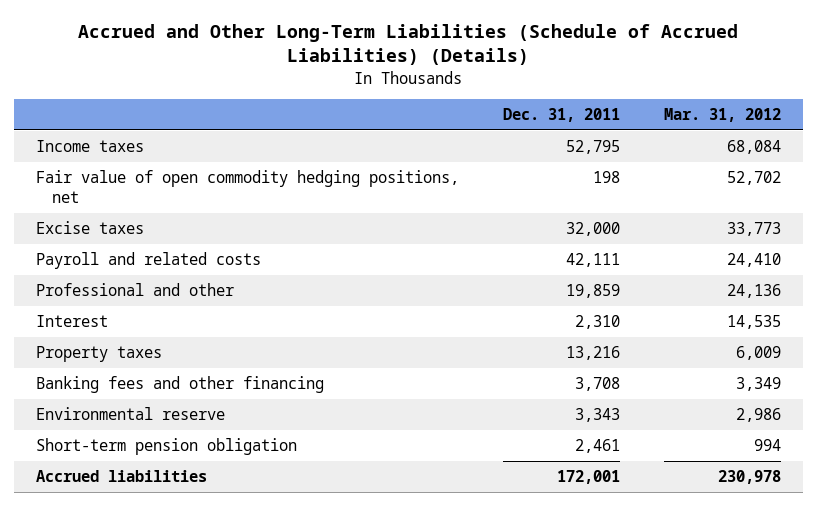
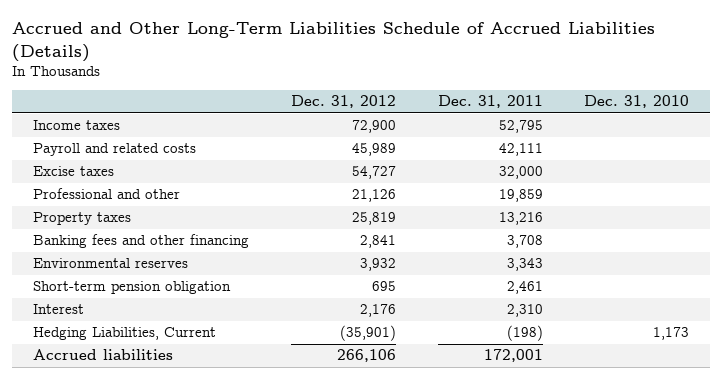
[78,24,739,66] Accrued and Other Long-Term Liabilities (Schedule of Accrued Liabilities) (Details) -> [12,22,656,62] Accrued and Other Long-Term Liabilities Schedule of Accrued Liabilities (Details)
[663,108,781,123] Mar. 31, 2012 -> none
none -> [290,95,396,109] Dec. 31, 2012
none -> [584,95,690,109] Dec. 31, 2010
[35,169,459,204] Fair value of open commodity hedging positions, net -> none
[35,220,144,234] Excise taxes -> [32,166,114,177] Excise taxes
[35,406,225,420] Environmental reserve -> [32,258,188,269] Environmental reserves
[35,314,108,327] Interest -> [32,304,84,315] Interest
none -> [32,327,216,341] Hedging Liabilities, Current

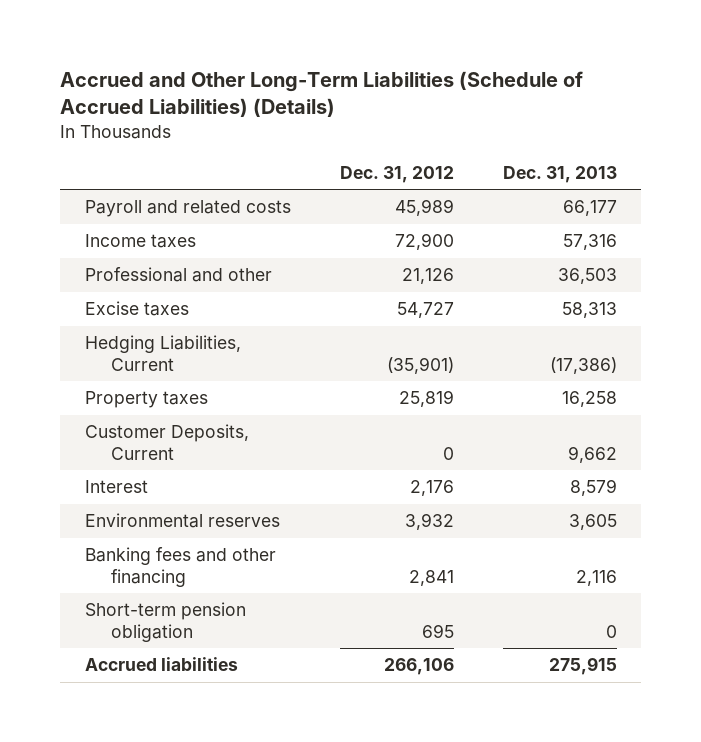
[12,22,656,62] Accrued and Other Long-Term Liabilities Schedule of Accrued Liabilities (Details) -> [59,71,583,118] Accrued and Other Long-Term Liabilities (Schedule of Accrued Liabilities) (Details)
[437,95,543,109] Dec. 31, 2011 -> none
[584,95,690,109] Dec. 31, 2010 -> none
none -> [502,165,617,183] Dec. 31, 2013
[32,120,120,131] Income taxes -> [84,234,196,249] Income taxes
[32,166,114,177] Excise taxes -> [84,301,189,317] Excise taxes
[32,327,216,341] Hedging Liabilities, Current -> [84,335,241,371] Hedging Liabilities, Current
none -> [84,424,249,460] Customer Deposits, Current
[32,304,84,315] Interest -> [84,480,148,494] Interest
[32,234,249,249] Banking fees and other financing -> [84,547,276,587] Banking fees and other financing

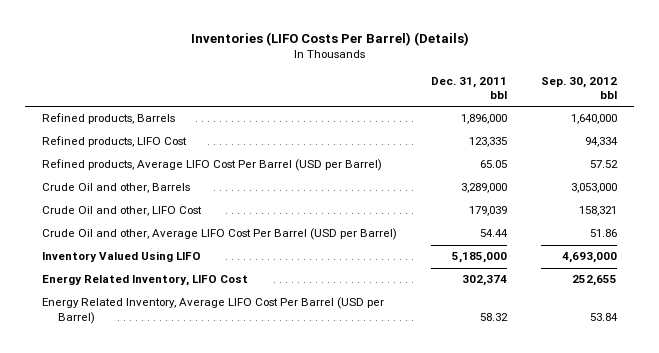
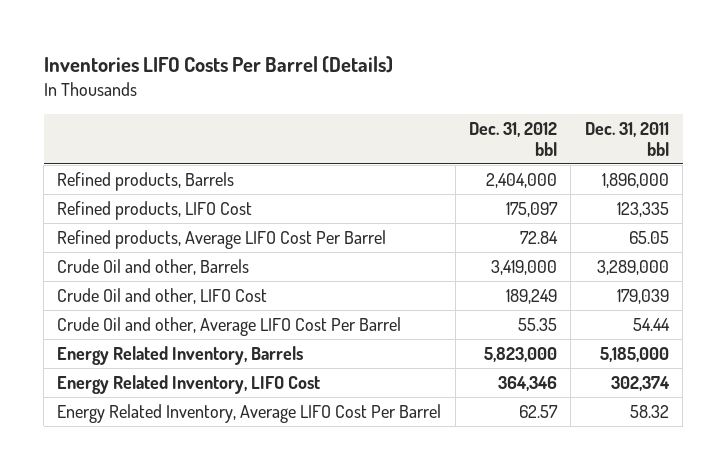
[190,31,469,46] Inventories (LIFO Costs Per Barrel) (Details) -> [43,55,393,73] Inventories LIFO Costs Per Barrel (Details)
[541,76,618,100] Sep. 30, 2012 bbl -> none
none -> [469,121,558,156] Dec. 31, 2012 bbl
[42,159,383,172] Refined products, Average LIFO Cost Per Barrel (USD per Barrel) -> [57,230,387,250] Refined products, Average LIFO Cost Per Barrel
[42,228,398,241] Crude Oil and other, Average LIFO Cost Per Barrel (USD per Barrel) -> [57,317,402,337] Crude Oil and other, Average LIFO Cost Per Barrel
[42,251,202,263] Inventory Valued Using LIFO -> [57,346,304,366] Energy Related Inventory, Barrels
[42,297,385,324] Energy Related Inventory, Average LIFO Cost Per Barrel (USD per Barrel) -> [57,404,442,424] Energy Related Inventory, Average LIFO Cost Per Barrel

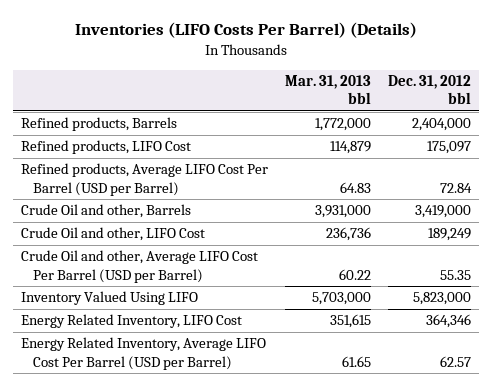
[43,55,393,73] Inventories LIFO Costs Per Barrel (Details) -> [74,22,417,39] Inventories (LIFO Costs Per Barrel) (Details)
[584,121,669,156] Dec. 31, 2011 bbl -> none
none -> [284,75,371,105] Mar. 31, 2013 bbl
[57,230,387,250] Refined products, Average LIFO Cost Per Barrel -> [21,163,269,196] Refined products, Average LIFO Cost Per Barrel (USD per Barrel)
[57,317,402,337] Crude Oil and other, Average LIFO Cost Per Barrel -> [21,250,259,283] Crude Oil and other, Average LIFO Cost Per Barrel (USD per Barrel)
[57,346,304,366] Energy Related Inventory, Barrels -> [21,291,199,306] Inventory Valued Using LIFO
[57,404,442,424] Energy Related Inventory, Average LIFO Cost Per Barrel -> [21,337,267,370] Energy Related Inventory, Average LIFO Cost Per Barrel (USD per Barrel)

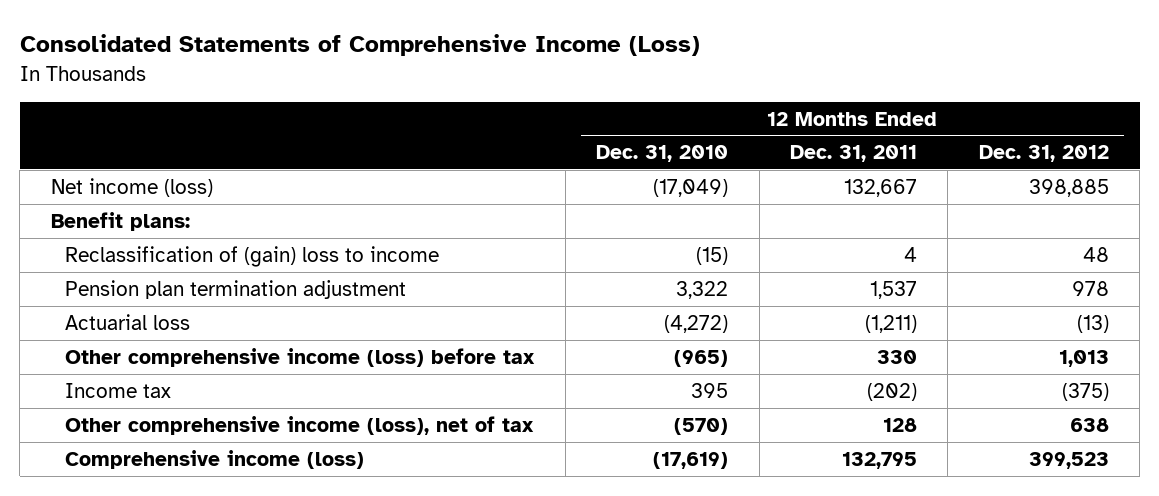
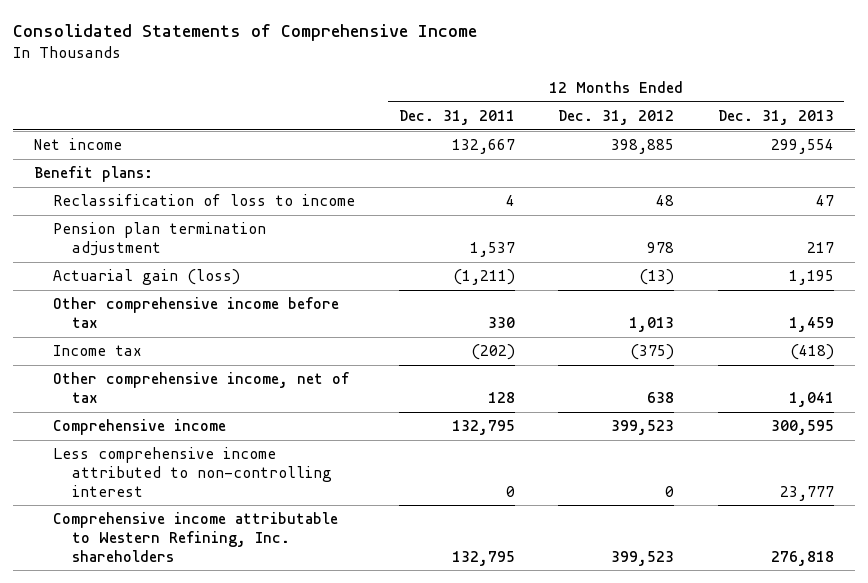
[19,34,700,57] Consolidated Statements of Comprehensive Income (Loss) -> [12,23,477,41] Consolidated Statements of Comprehensive Income
[596,145,729,163] Dec. 31, 2010 -> none
none -> [717,110,834,126] Dec. 31, 2013
[50,177,213,197] Net income (loss) -> [34,138,123,151] Net income
[65,245,440,267] Reclassification of (gain) loss to income -> [53,194,356,207] Reclassification of loss to income
[65,313,191,330] Actuarial loss -> [53,269,241,286] Actuarial gain (loss)
[65,347,536,367] Other comprehensive income (loss) before tax -> [53,297,340,328] Other comprehensive income before tax
[65,415,535,435] Other comprehensive income (loss), net of tax -> [53,372,350,403] Other comprehensive income, net of tax
none -> [53,419,227,436] Comprehensive income
none -> [53,447,333,497] Less comprehensive income attributed to non-controlling interest
[65,449,365,469] Comprehensive income (loss) -> [53,512,339,562] Comprehensive income attributable to Western Refining, Inc. shareholders

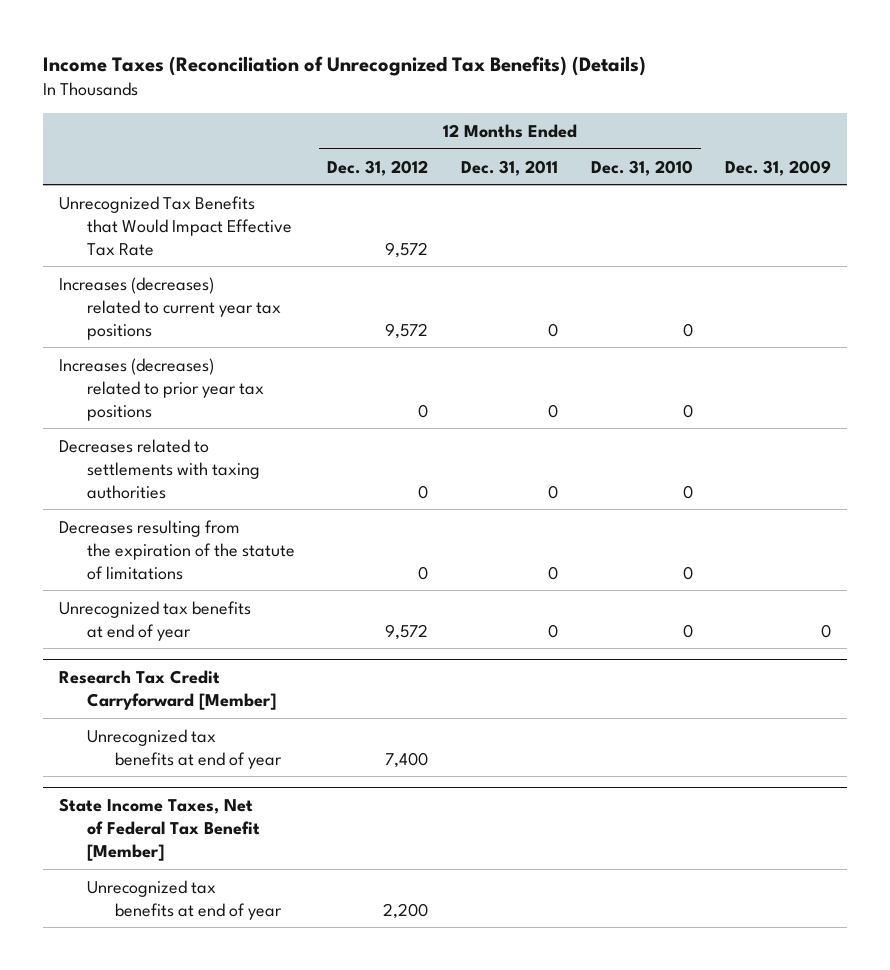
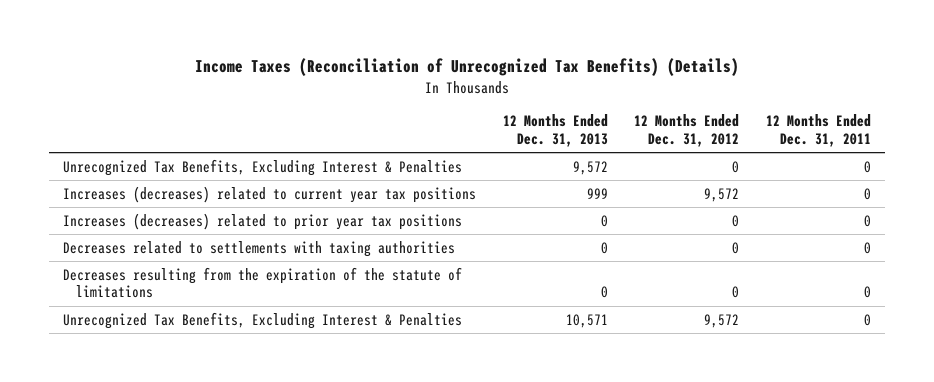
[590,159,693,176] Dec. 31, 2010 -> none
[725,159,832,176] Dec. 31, 2009 -> none
none -> [502,114,608,147] 12 Months Ended Dec. 31, 2013
[59,195,292,256] Unrecognized Tax Benefits that Would Impact Effective Tax Rate -> none
none -> [62,158,462,176] Unrecognized Tax Benefits, Excluding Interest & Penalties
[59,670,276,711] Research Tax Credit Carryforward [Member] -> none
[86,728,282,769] Unrecognized tax benefits at end of year -> none
[59,798,260,862] State Income Taxes, Net of Federal Tax Benefit [Member] -> none
[86,879,282,920] Unrecognized tax benefits at end of year -> none
[59,600,252,641] Unrecognized tax benefits at end of year -> [62,311,462,329] Unrecognized Tax Benefits, Excluding Interest & Penalties

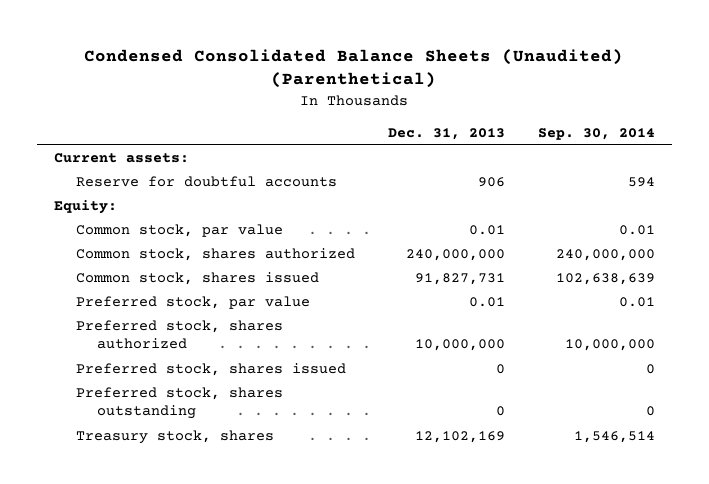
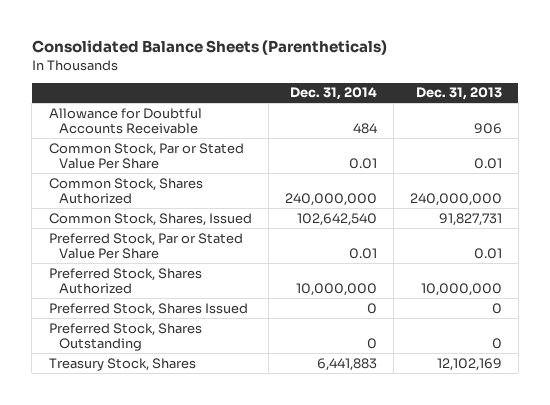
[84,48,624,89] Condensed Consolidated Balance Sheets (Unaudited) (Parenthetical) -> [31,40,387,56] Consolidated Balance Sheets (Parentheticals)
[538,127,656,140] Sep. 30, 2014 -> none
none -> [289,87,377,101] Dec. 31, 2014
[53,152,189,163] Current assets: -> none
[53,199,117,214] Equity: -> none
[75,175,337,187] Reserve for doubtful accounts -> [48,107,202,134] Allowance for Doubtful Accounts Receivable
[75,223,283,237] Common stock, par value -> [48,142,244,169] Common Stock, Par or Stated Value Per Share
[75,247,355,261] Common stock, shares authorized -> [48,177,203,204] Common Stock, Shares Authorized
[75,271,319,285] Common stock, shares issued -> [48,212,252,226] Common Stock, Shares, Issued
[75,295,310,309] Preferred stock, par value -> [48,232,243,259] Preferred Stock, Par or Stated Value Per Share
[75,319,283,349] Preferred stock, shares authorized -> [48,267,202,294] Preferred Stock, Shares Authorized
[75,362,346,376] Preferred stock, shares issued -> [48,302,248,316] Preferred Stock, Shares Issued
[75,386,283,419] Preferred stock, shares outstanding -> [48,322,202,351] Preferred Stock, Shares Outstanding
[75,429,274,444] Treasury stock, shares -> [48,357,196,371] Treasury Stock, Shares

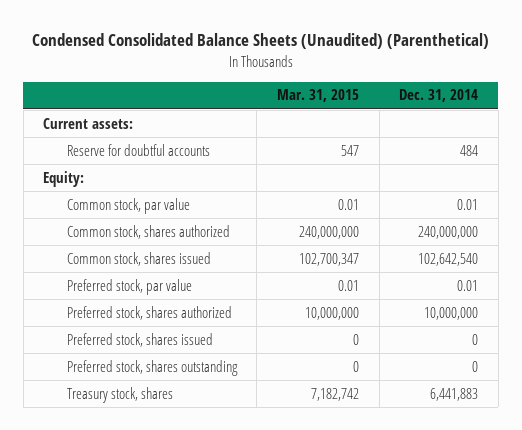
[31,40,387,56] Consolidated Balance Sheets (Parentheticals) -> [31,33,489,50] Condensed Consolidated Balance Sheets (Unaudited) (Parenthetical)
[415,87,502,101] Dec. 31, 2013 -> none
none -> [276,89,359,103] Mar. 31, 2015
none -> [43,117,134,129] Current assets:
[48,107,202,134] Allowance for Doubtful Accounts Receivable -> [66,143,210,156] Reserve for doubtful accounts
none -> [43,170,85,187] Equity:
[48,142,244,169] Common Stock, Par or Stated Value Per Share -> [66,197,190,214] Common stock, par value
[48,177,203,204] Common Stock, Shares Authorized -> [66,224,230,239] Common stock, shares authorized
[48,212,252,226] Common Stock, Shares, Issued -> [66,251,211,266] Common stock, shares issued
[48,232,243,259] Preferred Stock, Par or Stated Value Per Share -> [66,278,192,295] Preferred stock, par value
[48,267,202,294] Preferred Stock, Shares Authorized -> [66,305,232,320] Preferred stock, shares authorized
[48,302,248,316] Preferred Stock, Shares Issued -> [66,332,213,347] Preferred stock, shares issued
[48,322,202,351] Preferred Stock, Shares Outstanding -> [66,359,238,376] Preferred stock, shares outstanding
[48,357,196,371] Treasury Stock, Shares -> [66,386,173,403] Treasury stock, shares

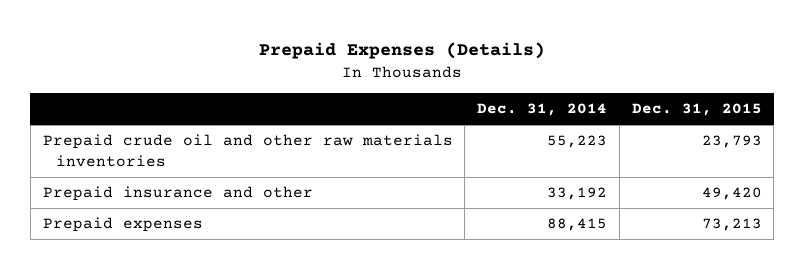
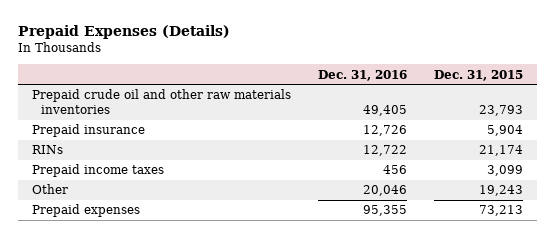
[477,103,608,117] Dec. 31, 2014 -> none
none -> [318,69,408,81] Dec. 31, 2016
[42,186,313,202] Prepaid insurance and other -> [31,124,145,138] Prepaid insurance
[701,187,762,201] 49,420 -> [487,125,524,137] 5,904
none -> [31,145,63,155] RINs
none -> [31,164,164,178] Prepaid income taxes
none -> [31,184,68,195] Other

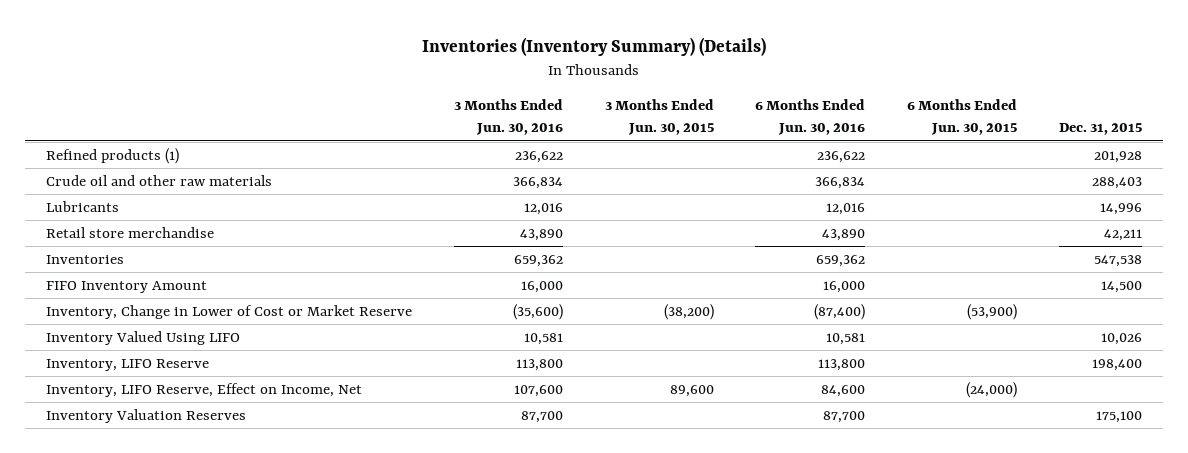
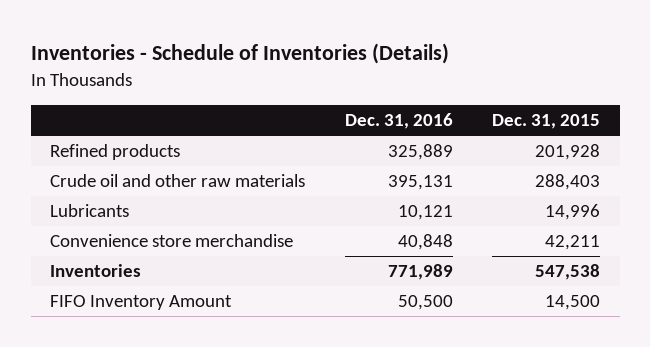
[421,36,766,56] Inventories (Inventory Summary) (Details) -> [30,43,449,65] Inventories - Schedule of Inventories (Details)
[453,99,563,136] 3 Months Ended Jun. 30, 2016 -> none
[604,99,714,136] 3 Months Ended Jun. 30, 2015 -> none
[755,99,866,136] 6 Months Ended Jun. 30, 2016 -> none
[907,99,1018,136] 6 Months Ended Jun. 30, 2015 -> none
none -> [344,113,453,130] Dec. 31, 2016
[46,148,180,165] Refined products (1) -> [50,144,181,161] Refined products
[46,227,215,239] Retail store merchandise -> [50,234,294,248] Convenience store merchandise
[46,305,413,320] Inventory, Change in Lower of Cost or Market Reserve -> none
[46,331,241,346] Inventory Valued Using LIFO -> none
[46,359,210,372] Inventory, LIFO Reserve -> none
[46,383,363,398] Inventory, LIFO Reserve, Effect on Income, Net -> none
[46,409,247,424] Inventory Valuation Reserves -> none

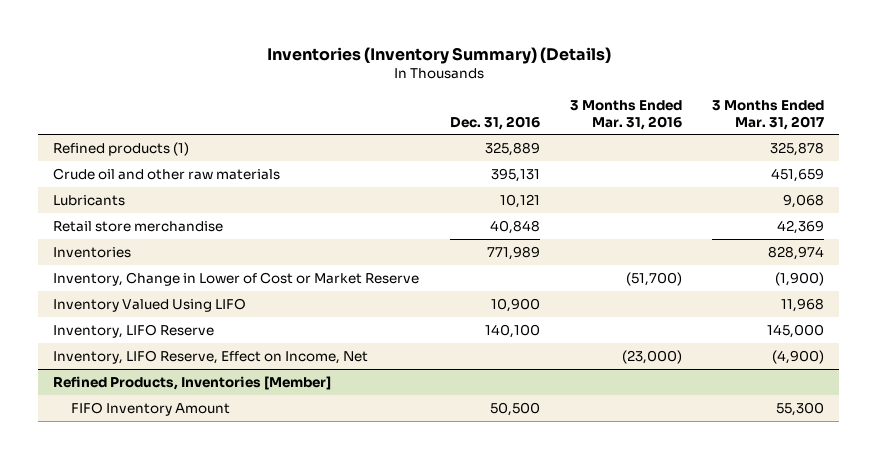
[30,43,449,65] Inventories - Schedule of Inventories (Details) -> [266,46,611,64] Inventories (Inventory Summary) (Details)
[492,114,601,130] Dec. 31, 2015 -> none
none -> [569,99,682,130] 3 Months Ended Mar. 31, 2016
none -> [712,99,825,130] 3 Months Ended Mar. 31, 2017
[50,144,181,161] Refined products -> [53,141,190,156] Refined products (1)
[50,234,294,248] Convenience store merchandise -> [53,220,224,232] Retail store merchandise
none -> [53,271,420,286] Inventory, Change in Lower of Cost or Market Reserve
none -> [53,297,247,312] Inventory Valued Using LIFO
none -> [53,323,215,338] Inventory, LIFO Reserve
none -> [53,349,369,364] Inventory, LIFO Reserve, Effect on Income, Net
none -> [53,375,332,390] Refined Products, Inventories [Member]

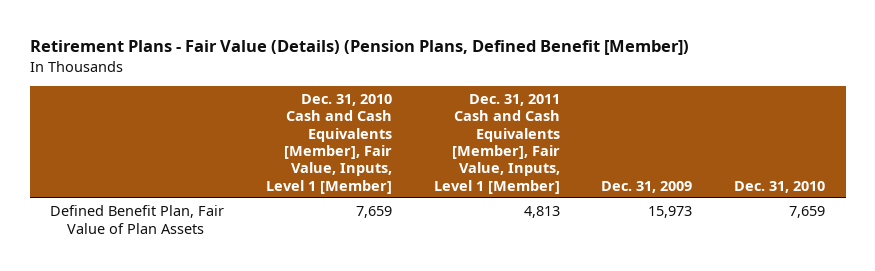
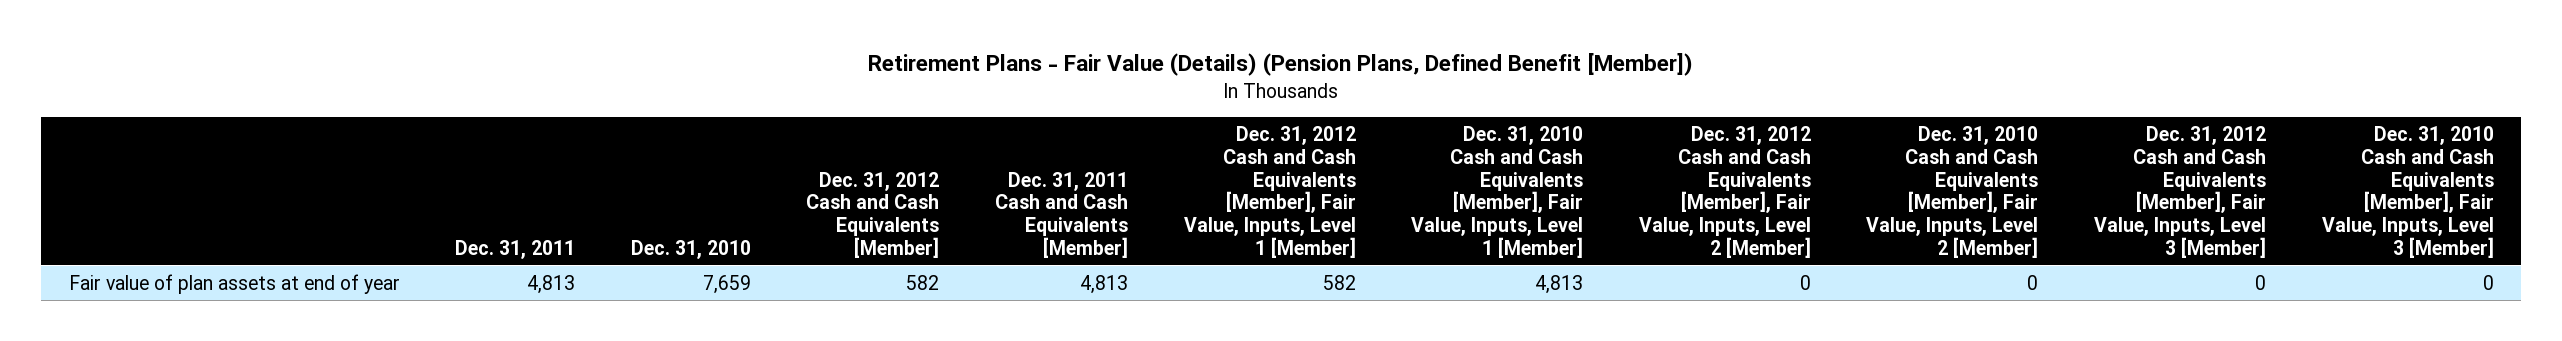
[433,93,560,194] Dec. 31, 2011 Cash and Cash Equivalents [Member], Fair Value, Inputs, Level 1 [Member] -> none
[601,180,693,193] Dec. 31, 2009 -> none
none -> [455,239,576,259] Dec. 31, 2011
none -> [806,171,940,258] Dec. 31, 2012 Cash and Cash Equivalents [Member]
none -> [994,171,1128,258] Dec. 31, 2011 Cash and Cash Equivalents [Member]
none -> [1183,126,1356,258] Dec. 31, 2012 Cash and Cash Equivalents [Member], Fair Value, Inputs, Level 1 [Member]
none -> [1638,126,1811,258] Dec. 31, 2012 Cash and Cash Equivalents [Member], Fair Value, Inputs, Level 2 [Member]
none -> [1866,126,2039,258] Dec. 31, 2010 Cash and Cash Equivalents [Member], Fair Value, Inputs, Level 2 [Member]
none -> [2093,126,2266,258] Dec. 31, 2012 Cash and Cash Equivalents [Member], Fair Value, Inputs, Level 3 [Member]
none -> [2321,126,2494,258] Dec. 31, 2010 Cash and Cash Equivalents [Member], Fair Value, Inputs, Level 3 [Member]
[50,205,225,234] Defined Benefit Plan, Fair Value of Plan Assets -> [68,273,400,294] Fair value of plan assets at end of year
[356,206,393,219] 7,659 -> [1535,274,1584,294] 4,813

